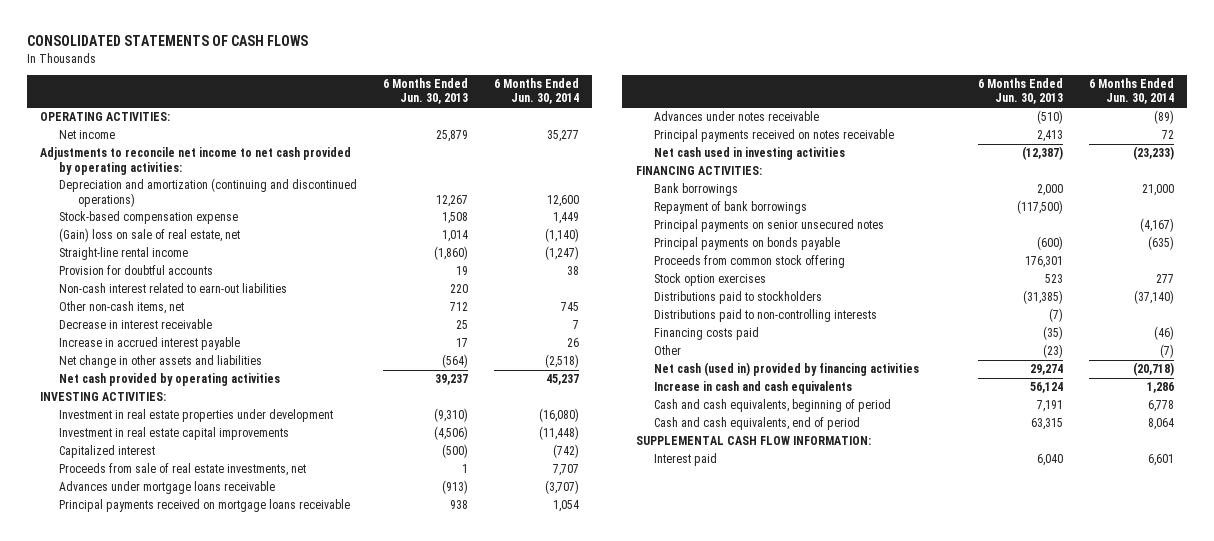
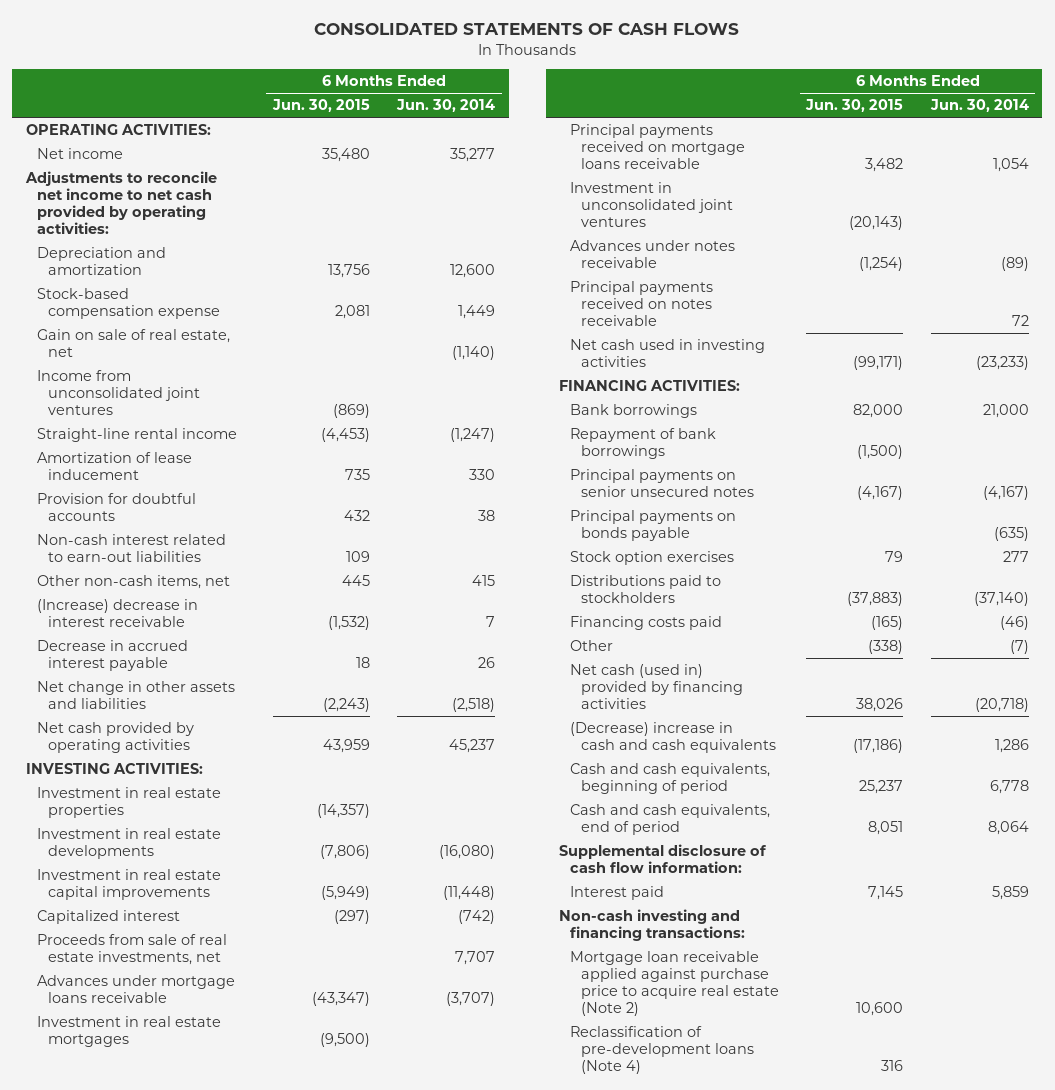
[382,78,468,105] 6 Months Ended Jun. 30, 2013 -> none
none -> [272,99,371,113] Jun. 30, 2015
[58,178,357,207] Depreciation and amortization (continuing and discontinued operations) -> [36,247,166,276] Depreciation and amortization
[58,228,240,243] (Gain) loss on sale of real estate, net -> [36,329,230,358] Gain on sale of real estate, net
none -> [36,370,200,415] Income from unconsolidated joint ventures
none -> [36,452,192,481] Amortization of lease inducement
[560,302,579,312] 745 -> [472,575,496,587] 415
[58,319,212,330] Decrease in interest receivable -> [36,599,198,628] (Increase) decrease in interest receivable
[58,337,240,351] Increase in accrued interest payable -> [36,640,188,672] Decrease in accrued interest payable
none -> [36,787,221,819] Investment in real estate properties
[58,409,333,423] Investment in real estate properties under development -> [36,828,221,860] Investment in real estate developments
none -> [36,1016,221,1048] Investment in real estate mortgages
none -> [570,182,734,227] Investment in unconsolidated joint ventures
[654,255,846,269] Proceeds from common stock offering -> none
[654,309,878,323] Distributions paid to non-controlling interests -> none
[654,381,853,395] Increase in cash and cash equivalents -> [570,722,777,754] (Decrease) increase in cash and cash equivalents
[635,436,871,446] SUPPLEMENTAL CASH FLOW INFORMATION: -> [559,844,768,874] Supplemental disclosure of cash flow information:
[1148,454,1175,467] 6,601 -> [991,886,1029,901] 5,859
none -> [559,909,746,942] Non-cash investing and financing transactions:
none -> [570,951,780,1016] Mortgage loan receivable applied against purchase price to acquire real estate (Note 2)
none -> [570,1026,755,1074] Reclassification of pre-development loans (Note 4)

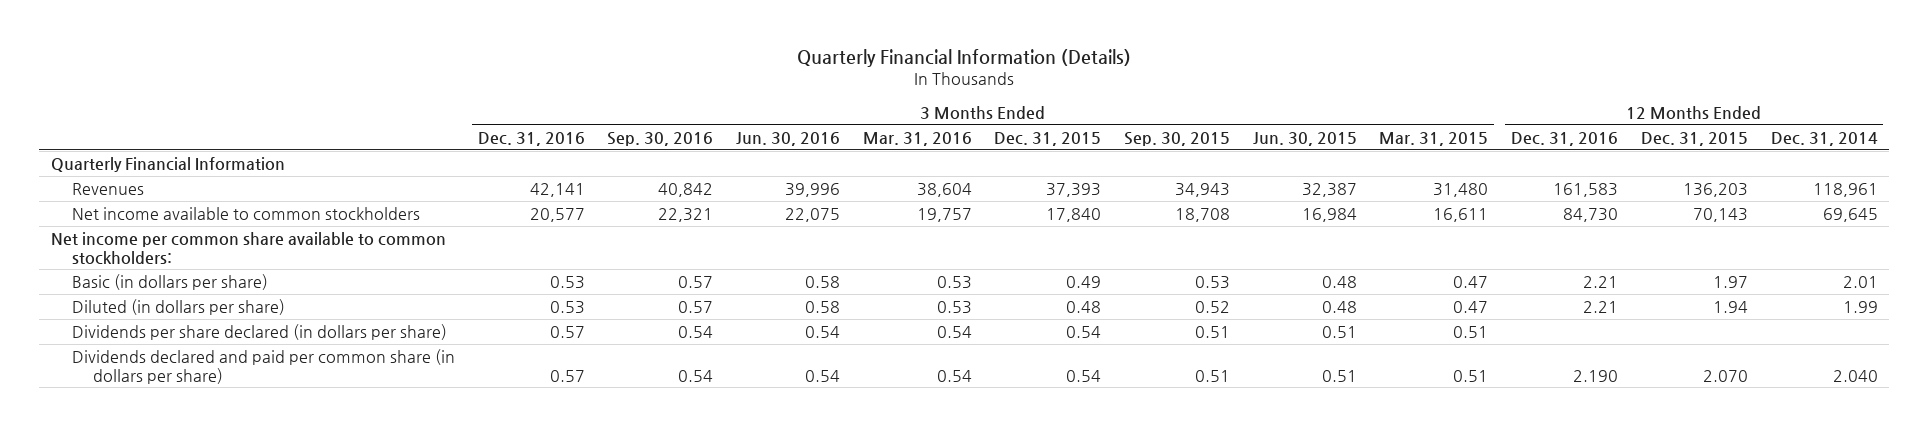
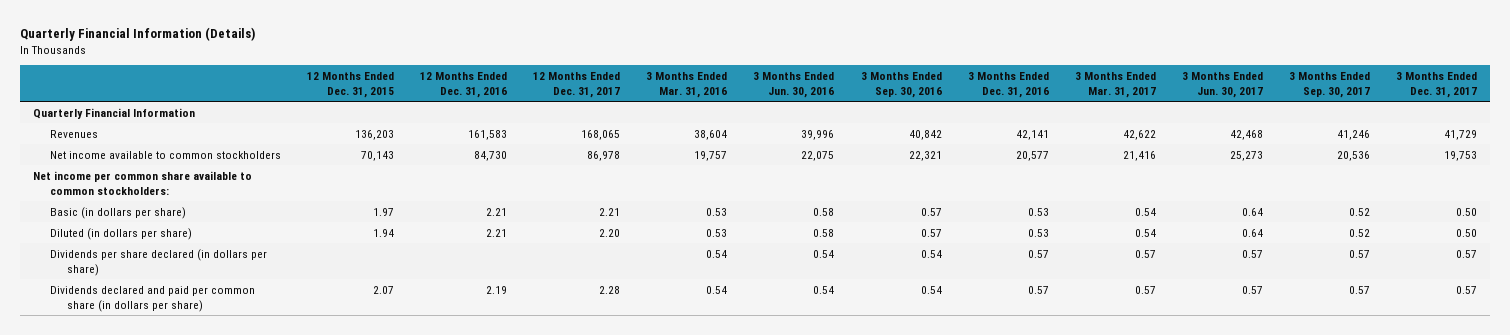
[994,131,1102,146] Dec. 31, 2015 -> none
[1124,131,1231,146] Sep. 30, 2015 -> none
[1252,131,1357,146] Jun. 30, 2015 -> none
[1379,131,1489,146] Mar. 31, 2015 -> none
[1770,131,1878,146] Dec. 31, 2014 -> none
none -> [533,72,621,98] 12 Months Ended Dec. 31, 2017
none -> [1074,72,1156,98] 3 Months Ended Mar. 31, 2017
none -> [1181,72,1263,98] 3 Months Ended Jun. 30, 2017
none -> [1288,72,1370,98] 3 Months Ended Sep. 30, 2017
none -> [1396,72,1478,98] 3 Months Ended Dec. 31, 2017
[1573,369,1619,382] 2.190 -> [486,285,508,294] 2.19
[1702,369,1748,382] 2.070 -> [373,285,395,294] 2.07

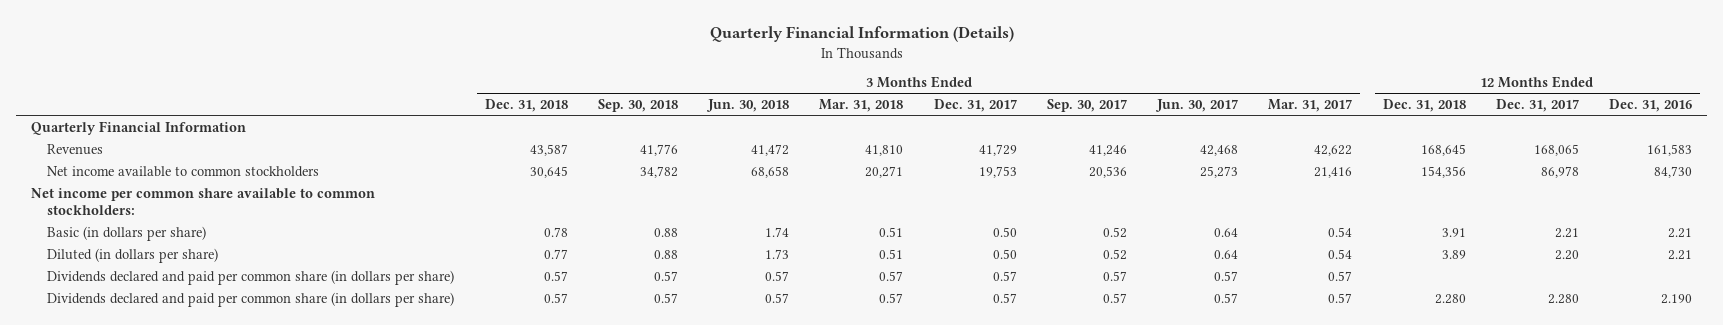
[307,72,395,98] 12 Months Ended Dec. 31, 2015 -> none
[646,72,728,98] 3 Months Ended Mar. 31, 2016 -> none
[753,72,835,98] 3 Months Ended Jun. 30, 2016 -> none
[860,72,942,98] 3 Months Ended Sep. 30, 2016 -> none
[967,72,1049,98] 3 Months Ended Dec. 31, 2016 -> none
none -> [484,99,568,113] Dec. 31, 2018
none -> [597,99,678,113] Sep. 30, 2018
none -> [706,99,790,113] Jun. 30, 2018
none -> [819,99,904,113] Mar. 31, 2018
none -> [1382,99,1466,113] Dec. 31, 2018
[50,248,268,276] Dividends per share declared (in dollars per share) -> [47,269,455,285] Dividends declared and paid per common share (in dollars per share)
[486,285,508,294] 2.19 -> [1661,293,1693,304] 2.190
[599,285,621,294] 2.28 -> [1547,293,1579,304] 2.280

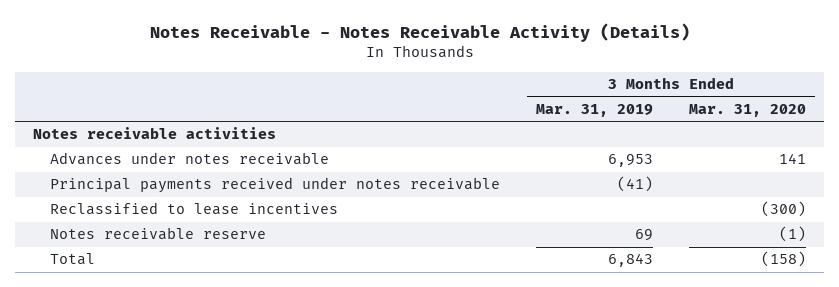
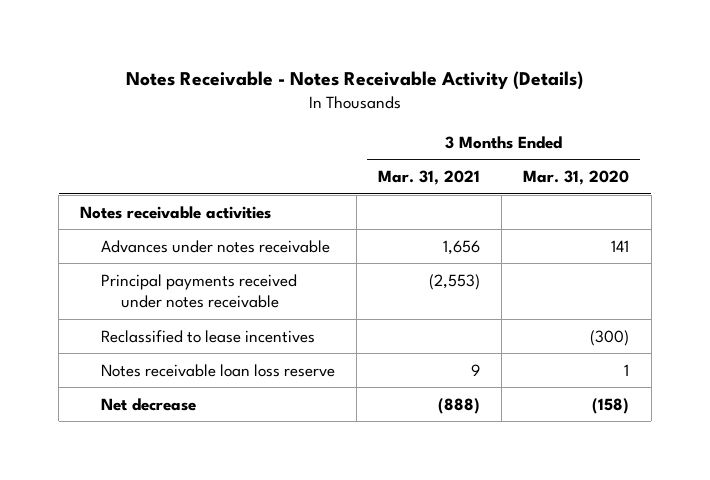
[535,103,653,117] Mar. 31, 2019 -> none
none -> [378,170,481,186] Mar. 31, 2021
[49,227,266,241] Notes receivable reserve -> [100,363,335,377] Notes receivable loan loss reserve
[778,226,806,243] (1) -> [624,363,630,376] 1
[49,253,95,266] Total -> [100,397,196,411] Net decrease

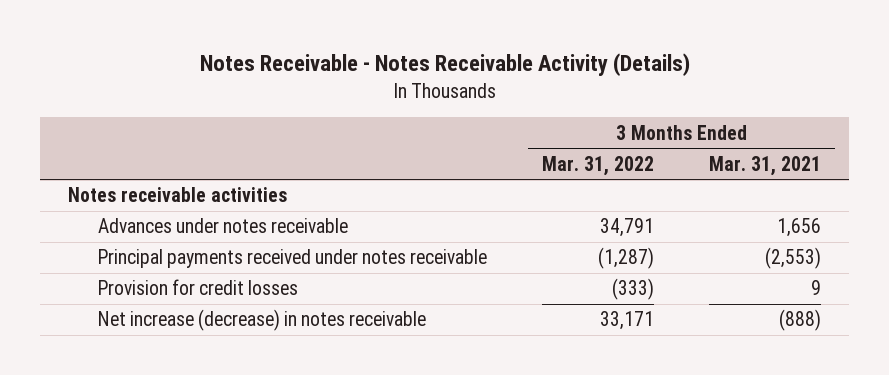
[523,170,630,186] Mar. 31, 2020 -> none
none -> [542,155,655,176] Mar. 31, 2022
[100,329,315,343] Reclassified to lease incentives -> none
[100,363,335,377] Notes receivable loan loss reserve -> [98,279,299,296] Provision for credit losses
[100,397,196,411] Net decrease -> [98,309,427,332] Net increase (decrease) in notes receivable

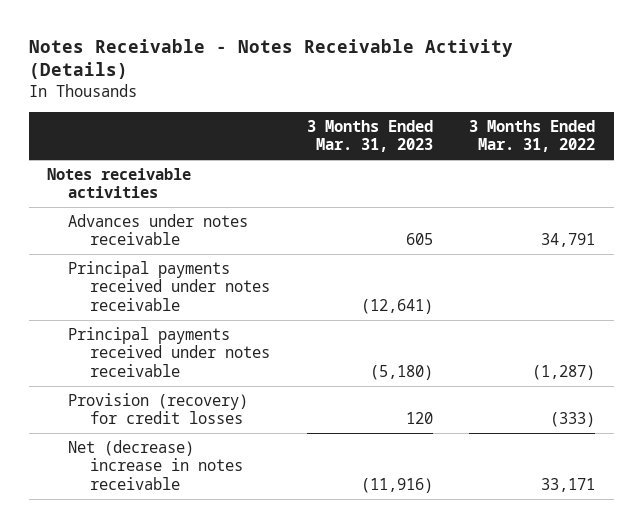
[709,155,822,176] Mar. 31, 2021 -> none
none -> [306,120,433,153] 3 Months Ended Mar. 31, 2023
none -> [68,260,270,311] Principal payments received under notes receivable
[98,279,299,296] Provision for credit losses -> [68,392,249,425] Provision (recovery) for credit losses
[98,309,427,332] Net increase (decrease) in notes receivable -> [68,439,243,490] Net (decrease) increase in notes receivable

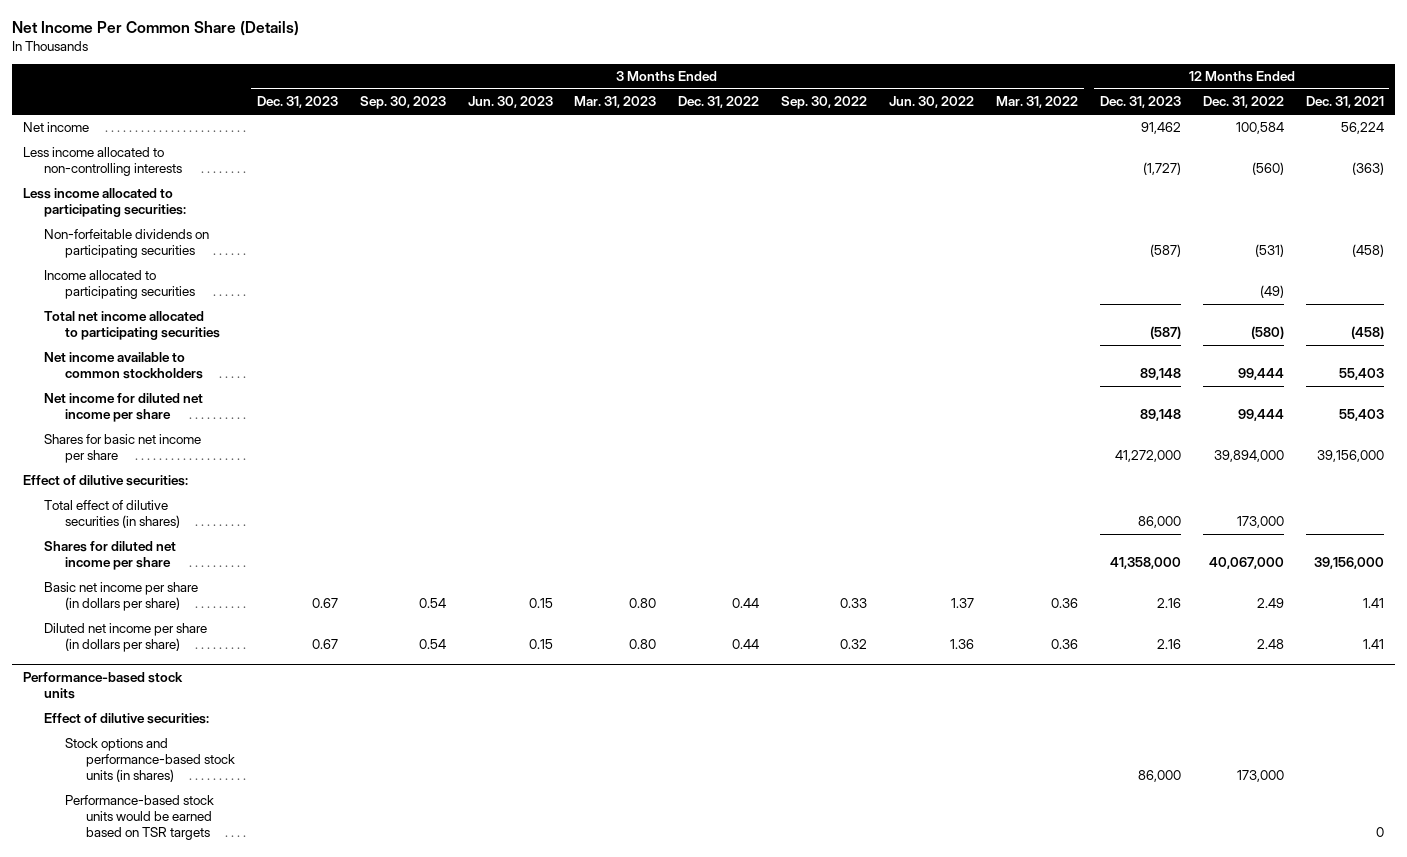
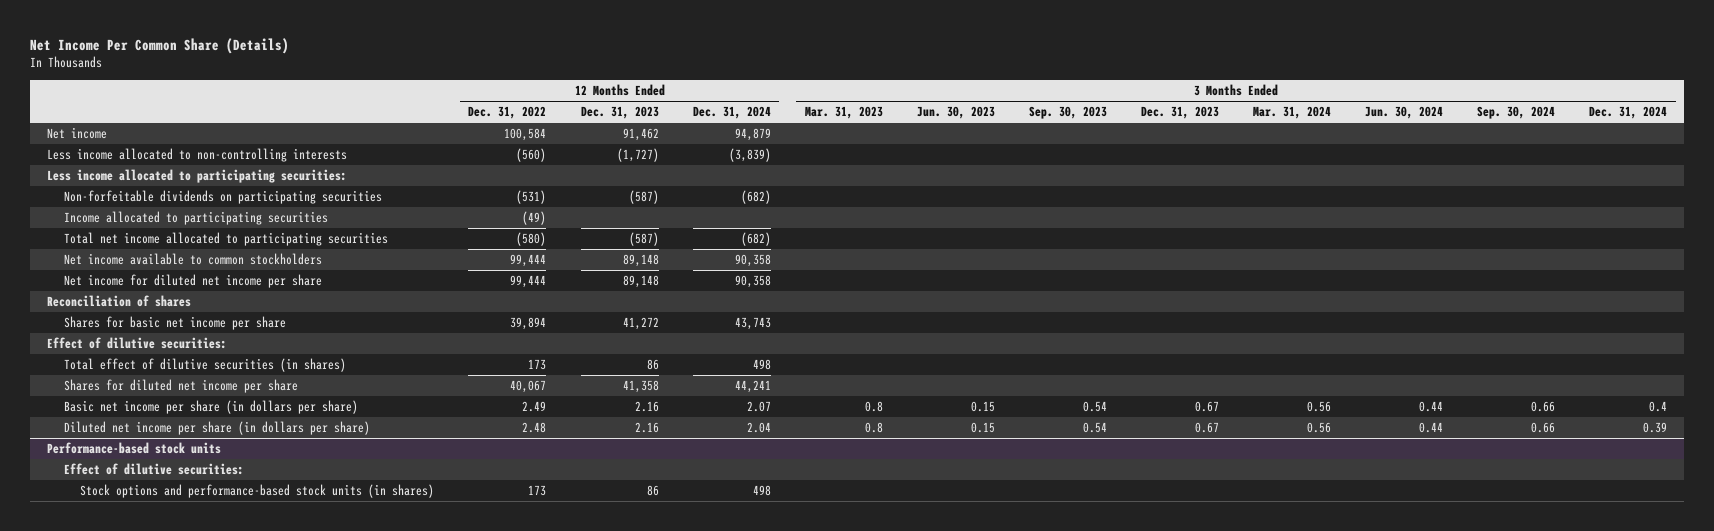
[678,96,760,109] Dec. 31, 2022 -> none
[781,96,868,110] Sep. 30, 2022 -> none
[889,96,975,109] Jun. 30, 2022 -> none
[996,96,1079,109] Mar. 31, 2022 -> none
[1305,96,1384,109] Dec. 31, 2021 -> none
none -> [692,106,771,120] Dec. 31, 2024
none -> [1253,106,1332,120] Mar. 31, 2024
none -> [1365,106,1444,120] Jun. 30, 2024
none -> [1477,106,1556,120] Sep. 30, 2024
none -> [1589,106,1668,120] Dec. 31, 2024
none -> [47,295,192,308] Reconciliation of shares
[1114,450,1181,463] 41,272,000 -> [622,317,659,331] 41,272
[1213,450,1284,463] 39,894,000 -> [510,317,547,331] 39,894
[1137,516,1181,529] 86,000 -> [646,359,659,371] 86
[1236,516,1284,529] 173,000 -> [528,359,547,371] 173
[1109,557,1181,570] 41,358,000 -> [622,380,659,394] 41,358
[1208,557,1284,570] 40,067,000 -> [510,380,547,394] 40,067
[629,598,657,609] 0.80 -> [864,401,883,413] 0.8
[629,639,657,650] 0.80 -> [864,422,883,434] 0.8
[64,795,214,841] Performance-based stock units would be earned based on TSR targets -> none
[1137,770,1181,783] 86,000 -> [646,485,659,497] 86
[1236,770,1284,783] 173,000 -> [528,485,547,497] 173

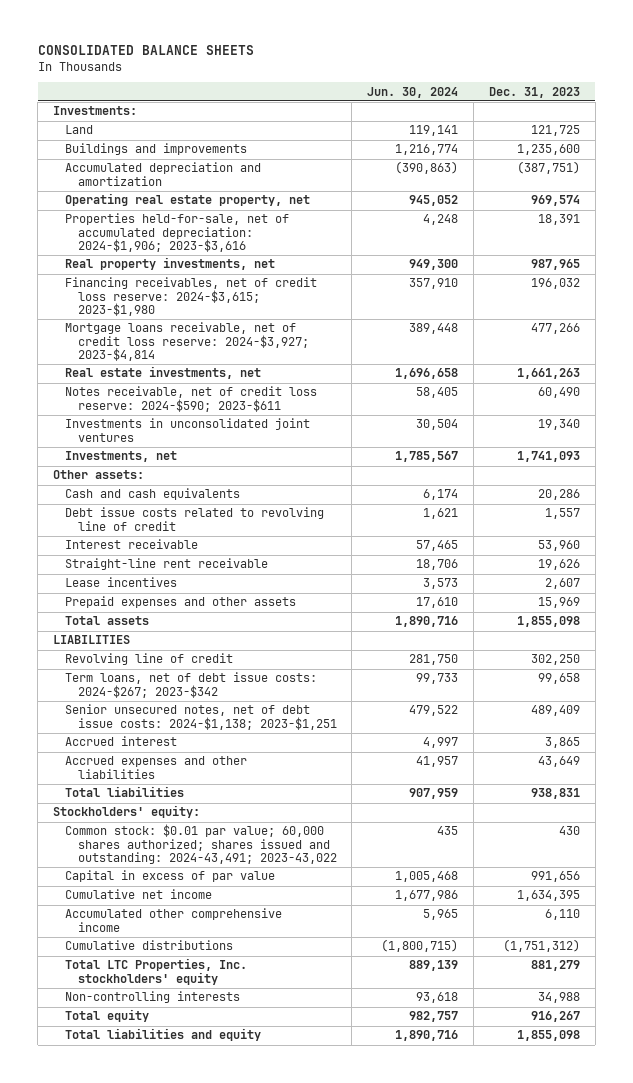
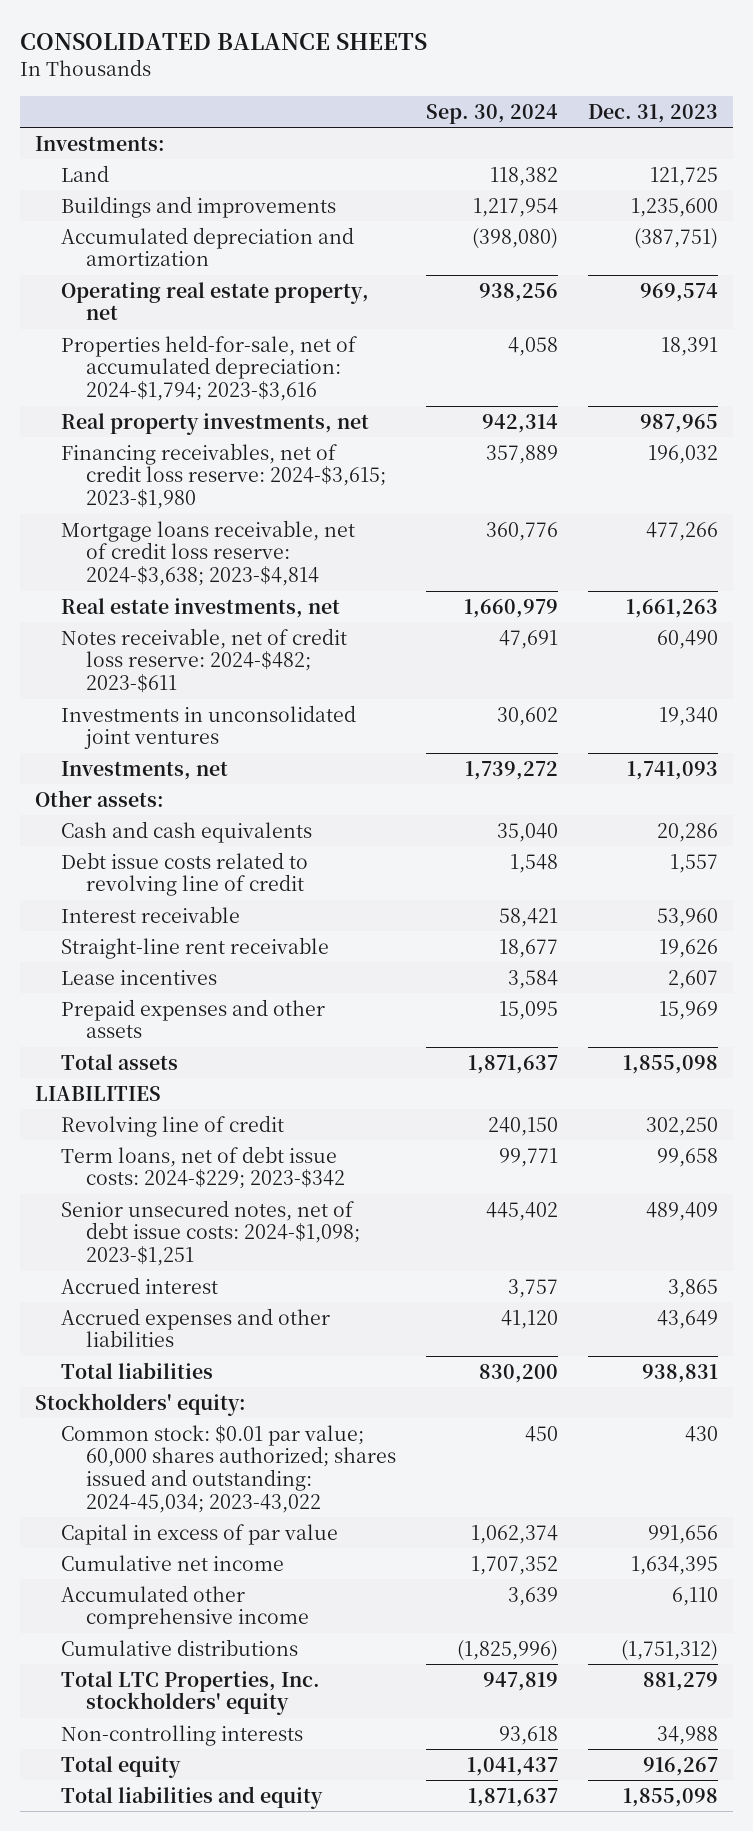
[367,86,459,98] Jun. 30, 2024 -> none
none -> [426,103,559,124] Sep. 30, 2024
[65,213,290,252] Properties held-for-sale, net of accumulated depreciation: 2024-$1,906; 2023-$3,616 -> [60,334,357,402] Properties held-for-sale, net of accumulated depreciation: 2024-$1,794; 2023-$3,616
[65,322,309,361] Mortgage loans receivable, net of credit loss reserve: 2024-$3,927; 2023-$4,814 -> [60,519,355,587] Mortgage loans receivable, net of credit loss reserve: 2024-$3,638; 2023-$4,814
[65,386,318,412] Notes receivable, net of credit loss reserve: 2024-$590; 2023-$611 -> [60,627,347,694] Notes receivable, net of credit loss reserve: 2024-$482; 2023-$611
[65,672,318,698] Term loans, net of debt issue costs: 2024-$267; 2023-$342 -> [60,1145,346,1190] Term loans, net of debt issue costs: 2024-$229; 2023-$342
[65,704,337,730] Senior unsecured notes, net of debt issue costs: 2024-$1,138; 2023-$1,251 -> [60,1199,361,1267] Senior unsecured notes, net of debt issue costs: 2024-$1,098; 2023-$1,251
[65,824,337,864] Common stock: $0.01 par value; 60,000 shares authorized; shares issued and outstanding: 2024-43,491; 2023-43,022 -> [60,1424,397,1513] Common stock: $0.01 par value; 60,000 shares authorized; shares issued and outstanding: 2024-45,034; 2023-43,022

